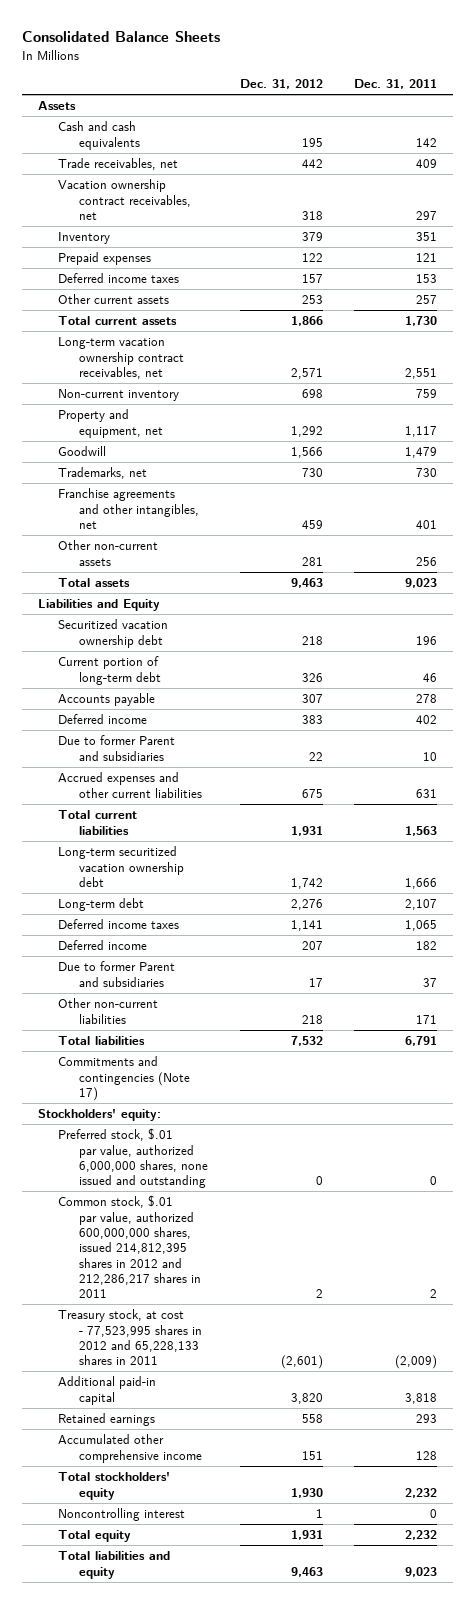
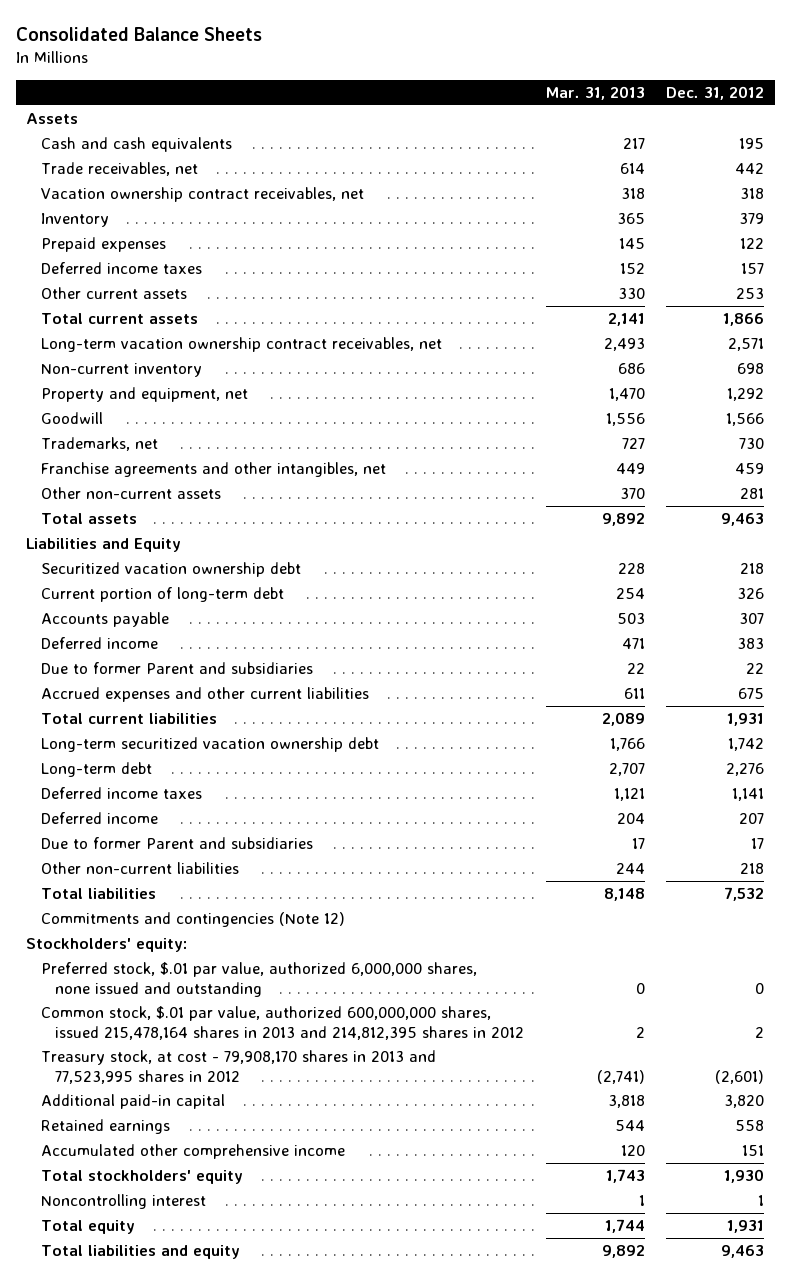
[353,79,437,90] Dec. 31, 2011 -> none
none -> [545,85,645,100] Mar. 31, 2013
[58,1056,191,1101] Commitments and contingencies (Note 17) -> [40,912,345,928] Commitments and contingencies (Note 12)
[58,1195,202,1299] Common stock, $.01 par value, authorized 600,000,000 shares, issued 214,812,395 shares in 2012 and 212,286,217 shares in 2011 -> [40,1006,525,1040] Common stock, $.01 par value, authorized 600,000,000 shares, issued 215,478,164 shares in 2013 and 214,812,395 shares in 2012
[58,1309,203,1366] Treasury stock, at cost - 77,523,995 shares in 2012 and 65,228,133 shares in 2011 -> [40,1050,436,1084] Treasury stock, at cost - 79,908,170 shares in 2013 and 77,523,995 shares in 2012

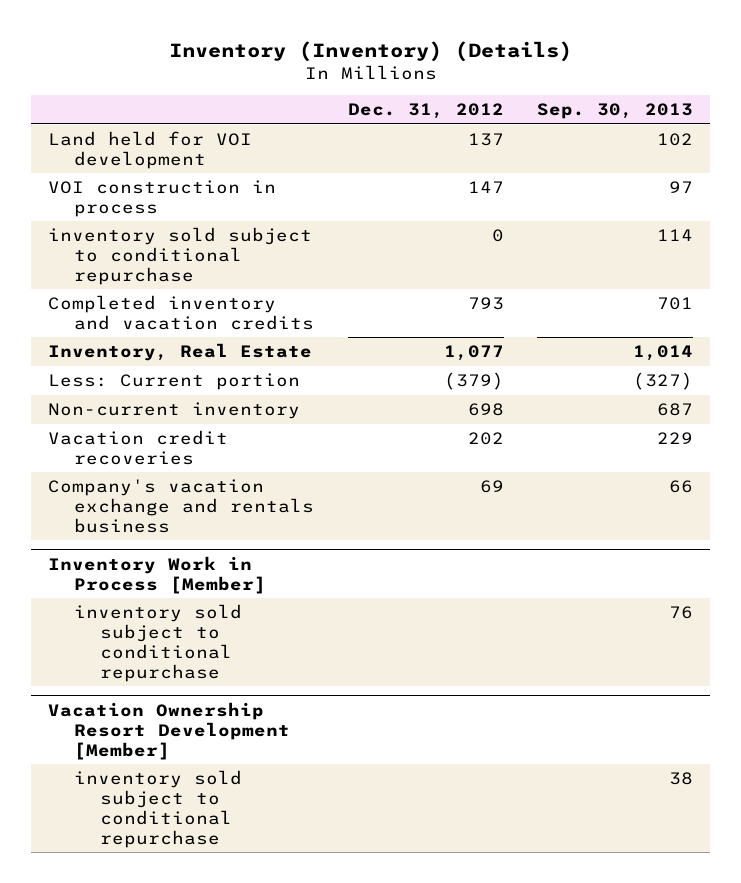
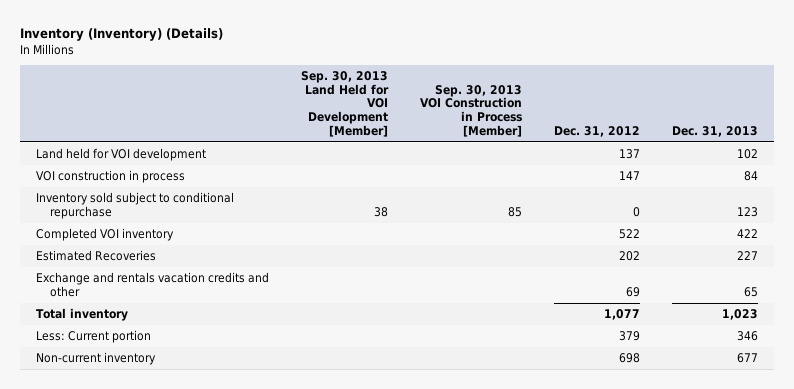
[537,103,694,120] Sep. 30, 2013 -> none
none -> [301,71,390,137] Sep. 30, 2013 Land Held for VOI Development [Member]
none -> [420,84,523,137] Sep. 30, 2013 VOI Construction in Process [Member]
none -> [671,125,758,137] Dec. 31, 2013
[47,227,312,285] inventory sold subject to conditional repurchase -> [36,192,235,219] Inventory sold subject to conditional repurchase
[47,295,315,330] Completed inventory and vacation credits -> [36,228,175,242] Completed VOI inventory
[467,297,504,311] 793 -> [618,229,640,240] 522
none -> [36,250,157,262] Estimated Recoveries
none -> [36,272,270,297] Exchange and rentals vacation credits and other
[47,343,312,362] Inventory, Real Estate -> [36,308,129,322] Total inventory
[443,372,504,391] (379) -> [618,331,640,342] 379
[47,430,228,465] Vacation credit recoveries -> none
[47,479,315,533] Company's vacation exchange and rentals business -> none
[47,555,267,594] Inventory Work in Process [Member] -> none
[74,604,243,682] inventory sold subject to conditional repurchase -> none
[47,701,291,760] Vacation Ownership Resort Development [Member] -> none
[74,770,243,848] inventory sold subject to conditional repurchase -> none

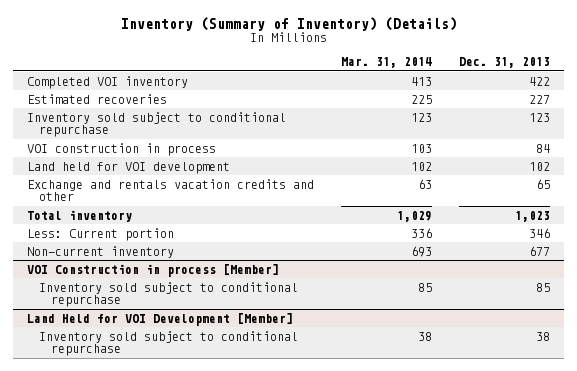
[20,28,224,42] Inventory (Inventory) (Details) -> [120,16,457,31] Inventory (Summary of Inventory) (Details)
[301,71,390,137] Sep. 30, 2013 Land Held for VOI Development [Member] -> none
[420,84,523,137] Sep. 30, 2013 VOI Construction in Process [Member] -> none
[553,125,640,137] Dec. 31, 2012 -> none
none -> [341,57,433,69] Mar. 31, 2014
[36,250,157,262] Estimated Recoveries -> [26,93,167,104] Estimated recoveries
[36,192,235,219] Inventory sold subject to conditional repurchase -> [26,111,286,138] Inventory sold subject to conditional repurchase
[36,170,186,184] VOI construction in process -> [26,142,216,156] VOI construction in process
[36,148,207,162] Land held for VOI development -> [26,161,230,174] Land held for VOI development
none -> [26,263,279,277] VOI Construction in process [Member]
none -> [38,281,298,308] Inventory sold subject to conditional repurchase
none -> [26,312,293,326] Land Held for VOI Development [Member]
none -> [38,330,298,357] Inventory sold subject to conditional repurchase

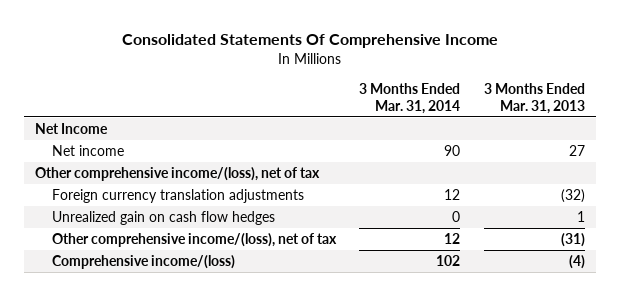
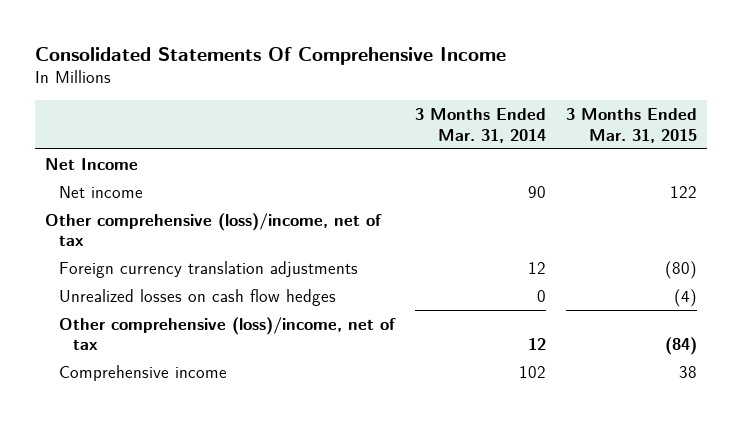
[483,83,585,114] 3 Months Ended Mar. 31, 2013 -> none
none -> [566,108,698,143] 3 Months Ended Mar. 31, 2015
[35,167,321,182] Other comprehensive income/(loss), net of tax -> [44,212,382,247] Other comprehensive (loss)/income, net of tax
[52,211,276,226] Unrealized gain on cash flow hedges -> [58,288,336,306] Unrealized losses on cash flow hedges
[52,233,338,248] Other comprehensive income/(loss), net of tax -> [58,316,396,351] Other comprehensive (loss)/income, net of tax
[52,255,236,270] Comprehensive income/(loss) -> [58,364,227,381] Comprehensive income

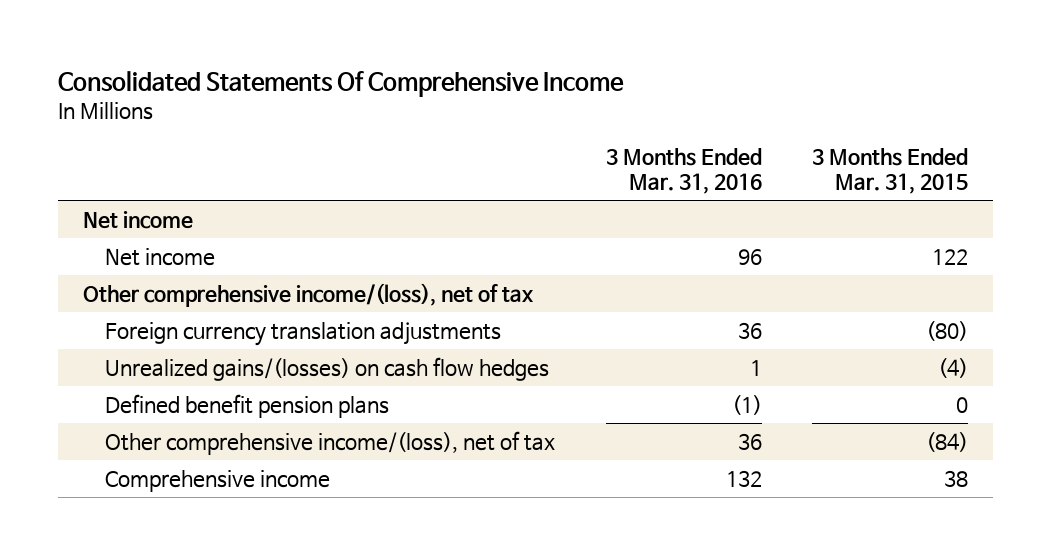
[415,108,547,143] 3 Months Ended Mar. 31, 2014 -> none
none -> [605,148,762,194] 3 Months Ended Mar. 31, 2016
[44,157,138,170] Net Income -> [82,211,193,230] Net income
[44,212,382,247] Other comprehensive (loss)/income, net of tax -> [82,283,534,308] Other comprehensive income/(loss), net of tax
[58,288,336,306] Unrealized losses on cash flow hedges -> [105,357,550,382] Unrealized gains/(losses) on cash flow hedges
none -> [105,394,390,419] Defined benefit pension plans
[58,316,396,351] Other comprehensive (loss)/income, net of tax -> [105,431,556,456] Other comprehensive income/(loss), net of tax

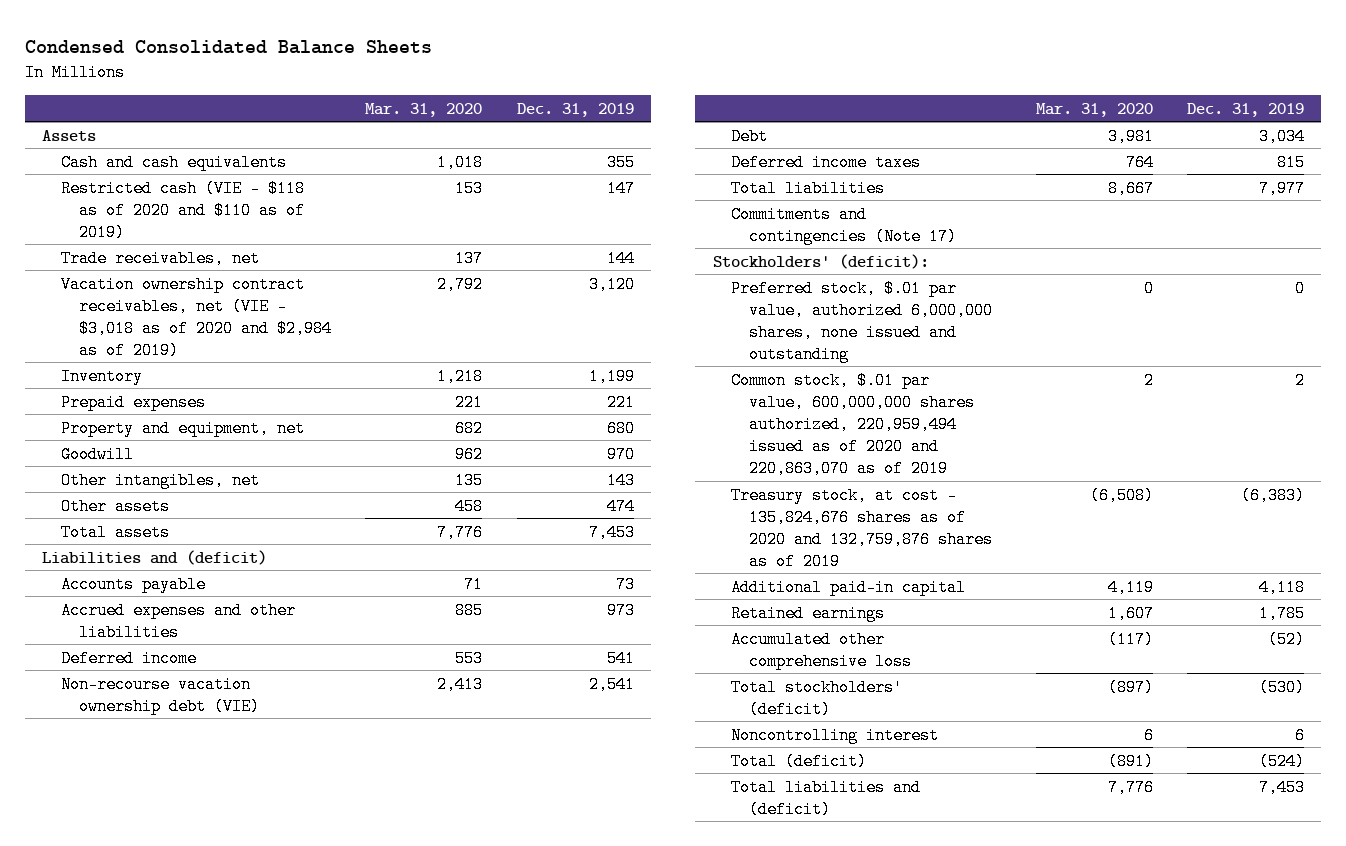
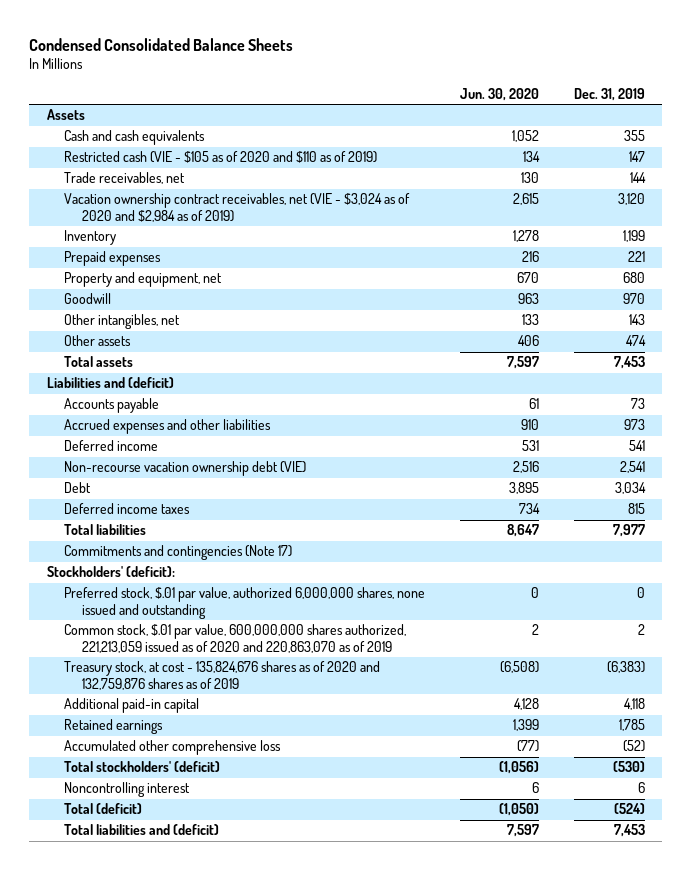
[365,102,483,117] Mar. 31, 2020 -> none
none -> [459,87,539,101] Jun. 30, 2020
[60,179,306,241] Restricted cash (VIE - $118 as of 2020 and $110 as of 2019) -> [64,151,378,164] Restricted cash (VIE - $105 as of 2020 and $110 as of 2019)
[60,275,333,359] Vacation ownership contract receivables, net (VIE - $3,018 as of 2020 and $2,984 as of 2019) -> [64,193,411,222] Vacation ownership contract receivables, net (VIE - $3,024 as of 2020 and $2,984 as of 2019)
[730,371,976,477] Common stock, $.01 par value, 600,000,000 shares authorized, 220,959,494 issued as of 2020 and 220,863,070 as of 2019 -> [64,624,407,653] Common stock, $.01 par value, 600,000,000 shares authorized, 221,213,059 issued as of 2020 and 220,863,070 as of 2019

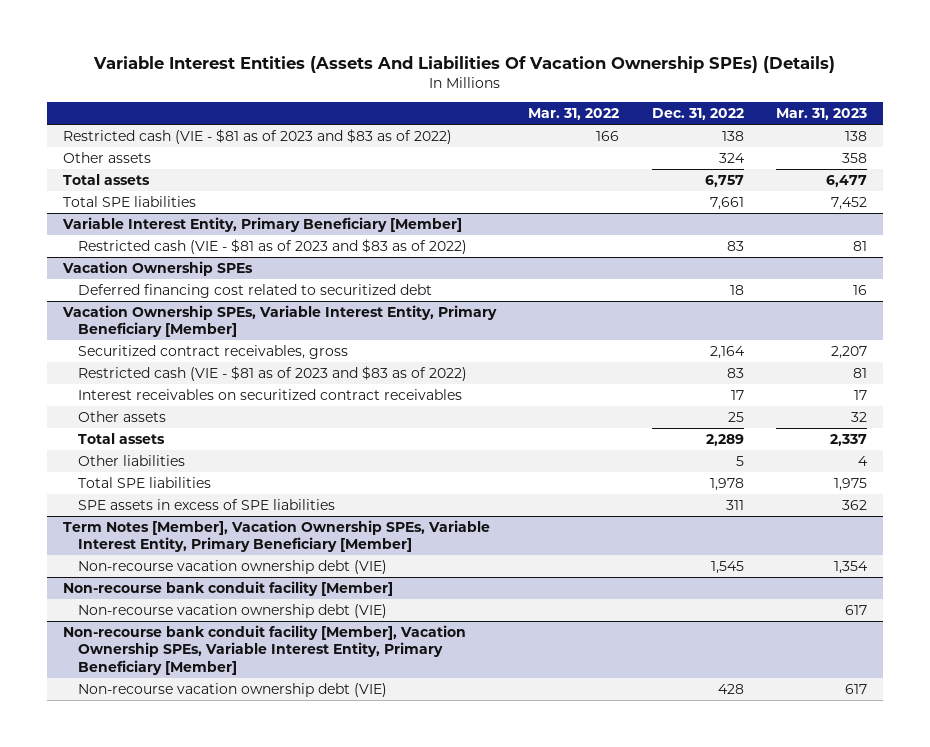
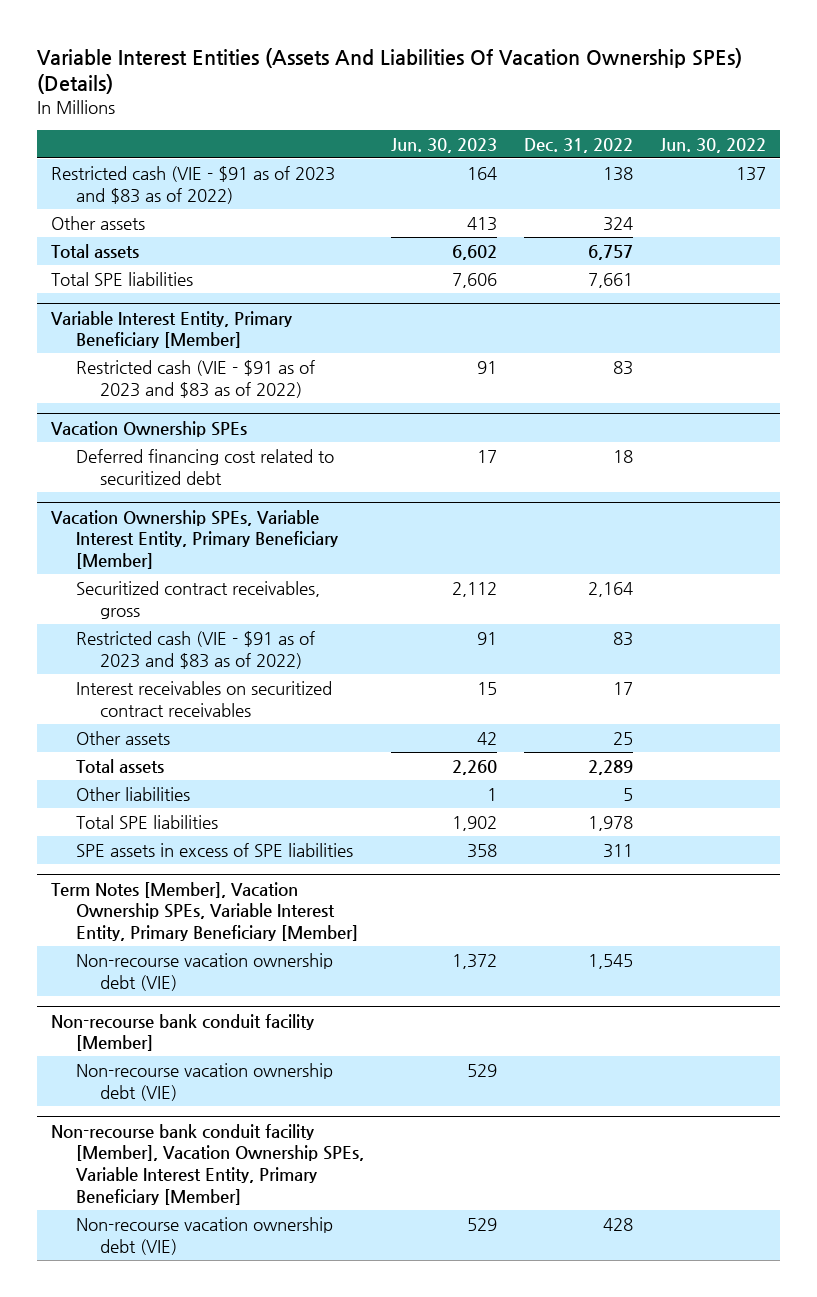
[528,108,620,121] Mar. 31, 2022 -> none
[775,108,867,121] Mar. 31, 2023 -> none
none -> [390,137,497,153] Jun. 30, 2023
none -> [660,137,767,153] Jun. 30, 2022
[62,128,452,144] Restricted cash (VIE - $81 as of 2023 and $83 as of 2022) -> [50,165,335,204] Restricted cash (VIE - $91 as of 2023 and $83 as of 2022)
[77,238,467,254] Restricted cash (VIE - $81 as of 2023 and $83 as of 2022) -> [75,359,315,398] Restricted cash (VIE - $91 as of 2023 and $83 as of 2022)
[77,365,467,381] Restricted cash (VIE - $81 as of 2023 and $83 as of 2022) -> [75,630,315,669] Restricted cash (VIE - $91 as of 2023 and $83 as of 2022)

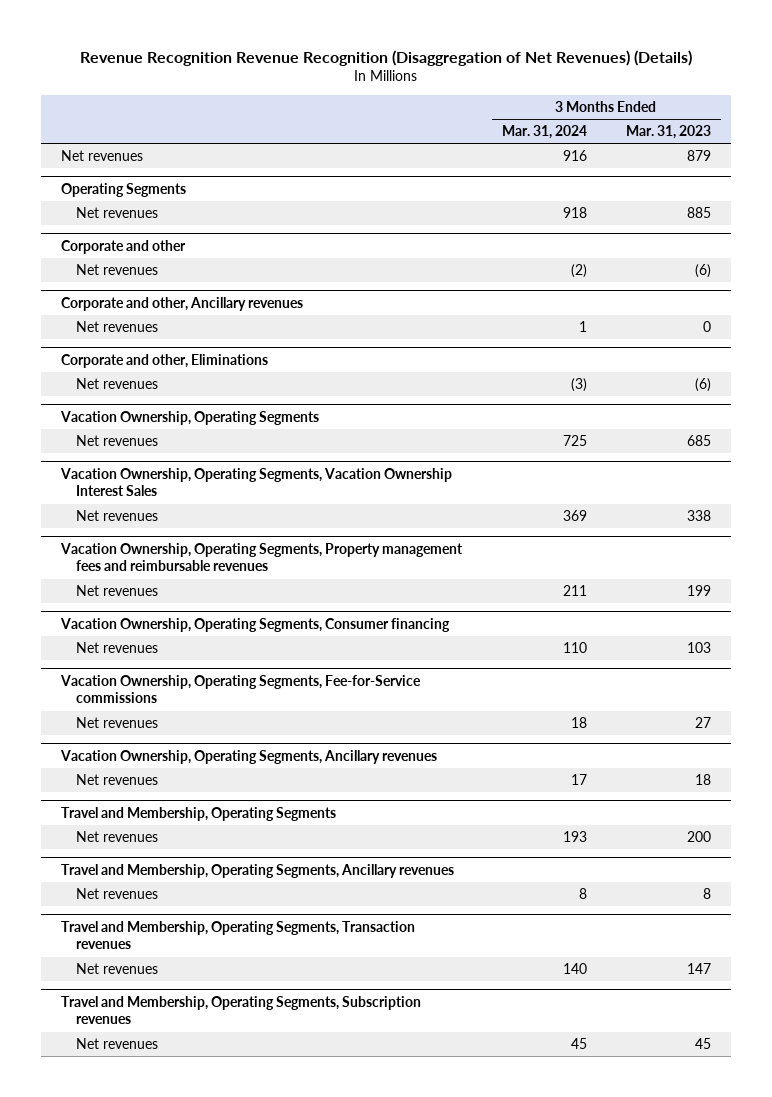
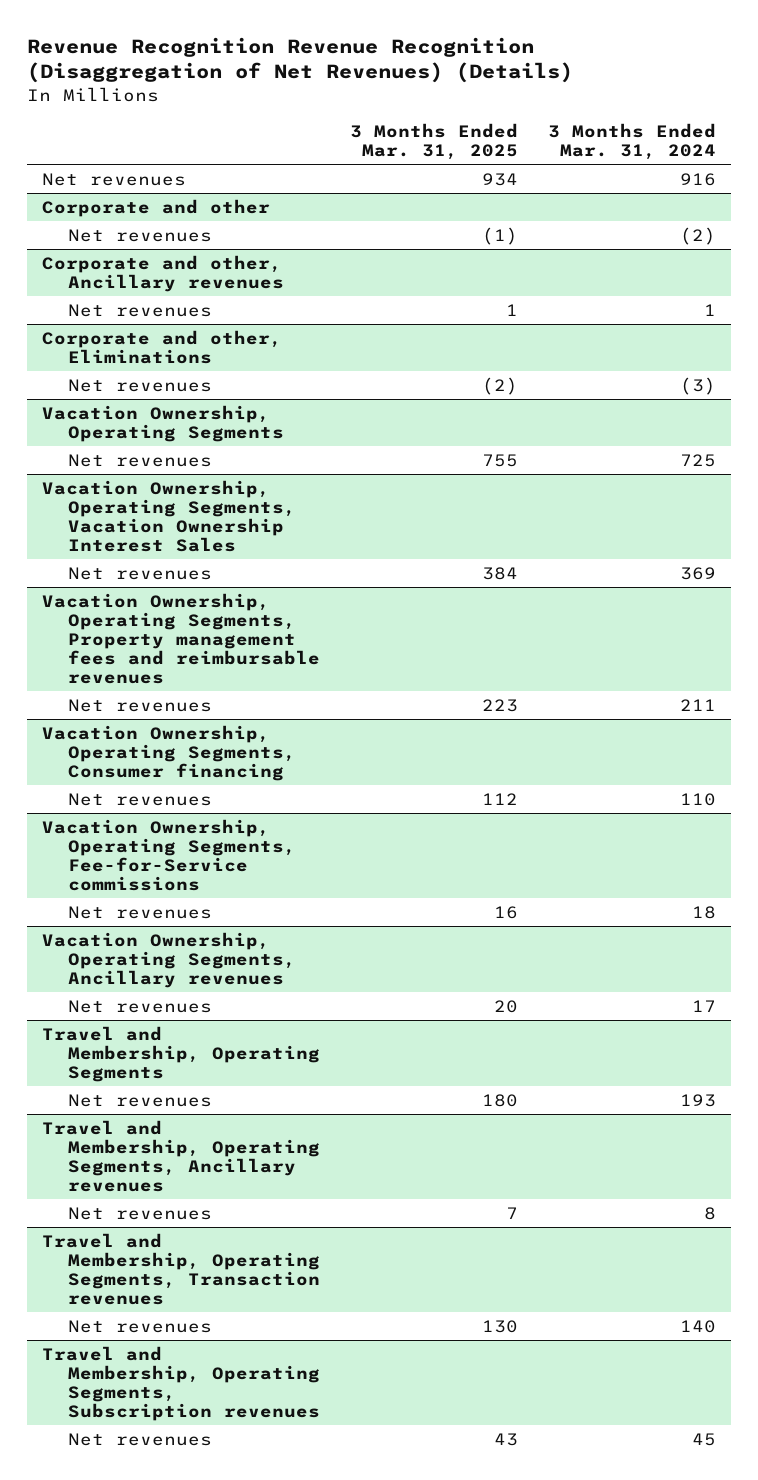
[626,125,712,140] Mar. 31, 2023 -> none
none -> [349,122,518,160] 3 Months Ended Mar. 31, 2025
[61,182,187,197] Operating Segments -> none
[75,207,158,219] Net revenues -> none

